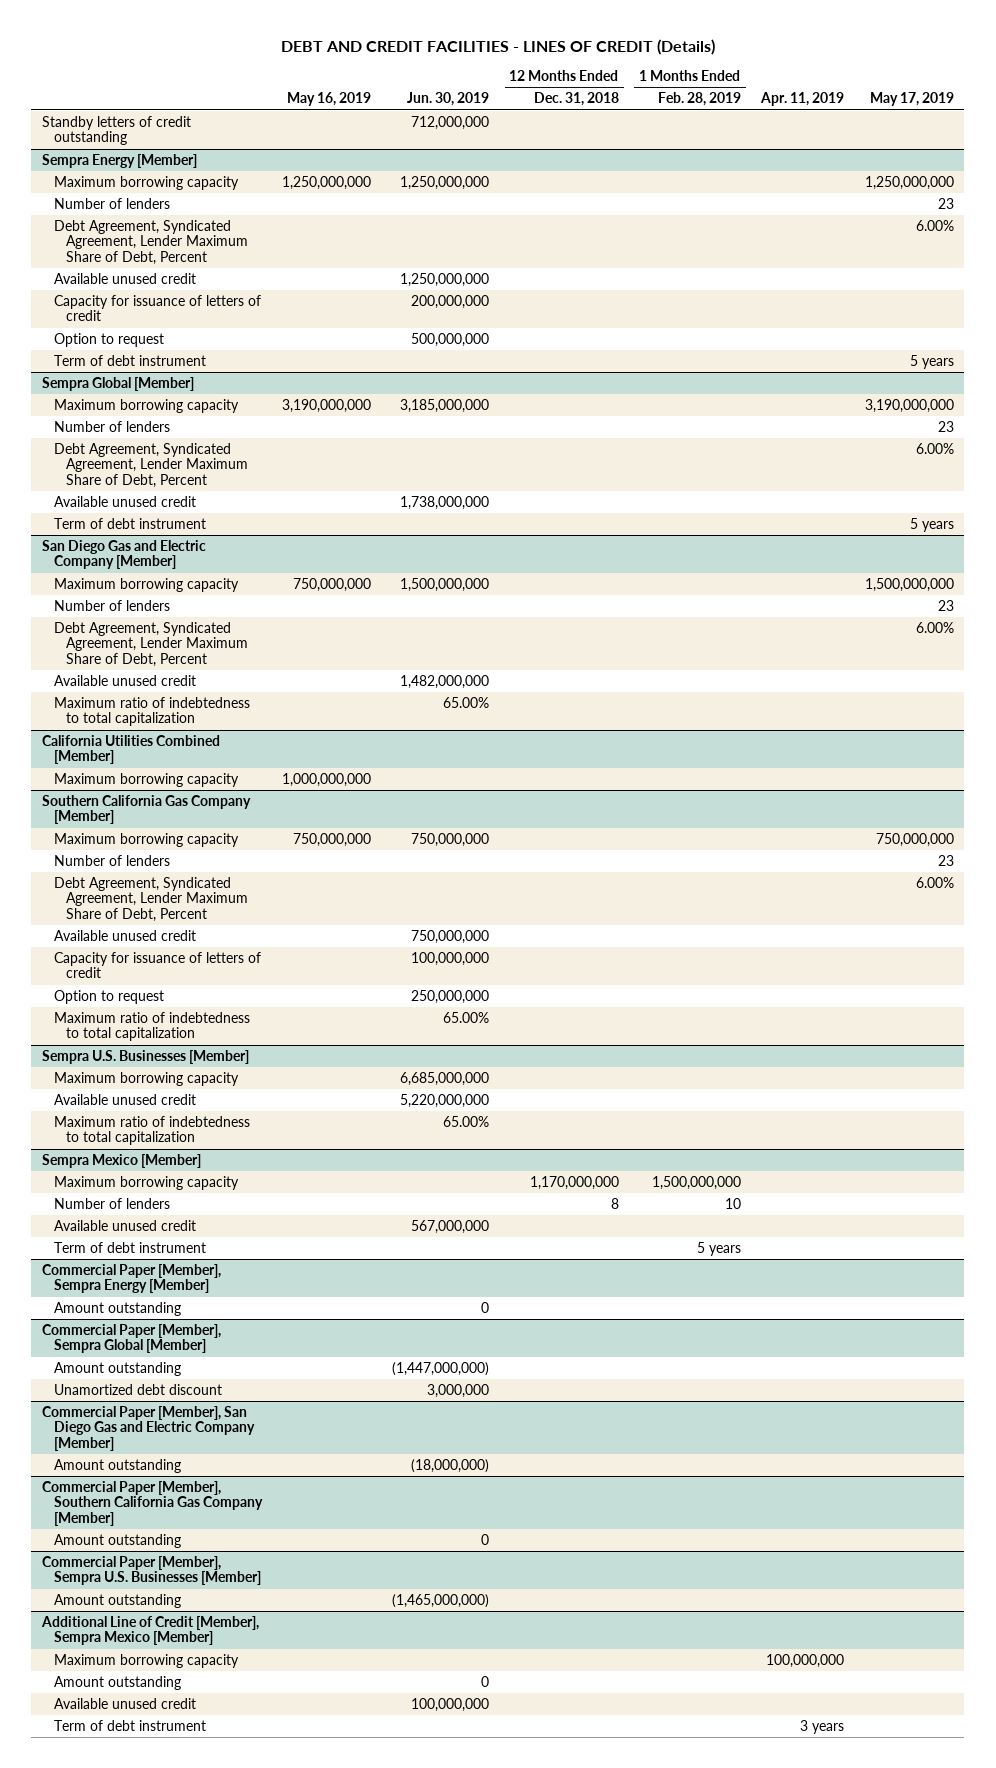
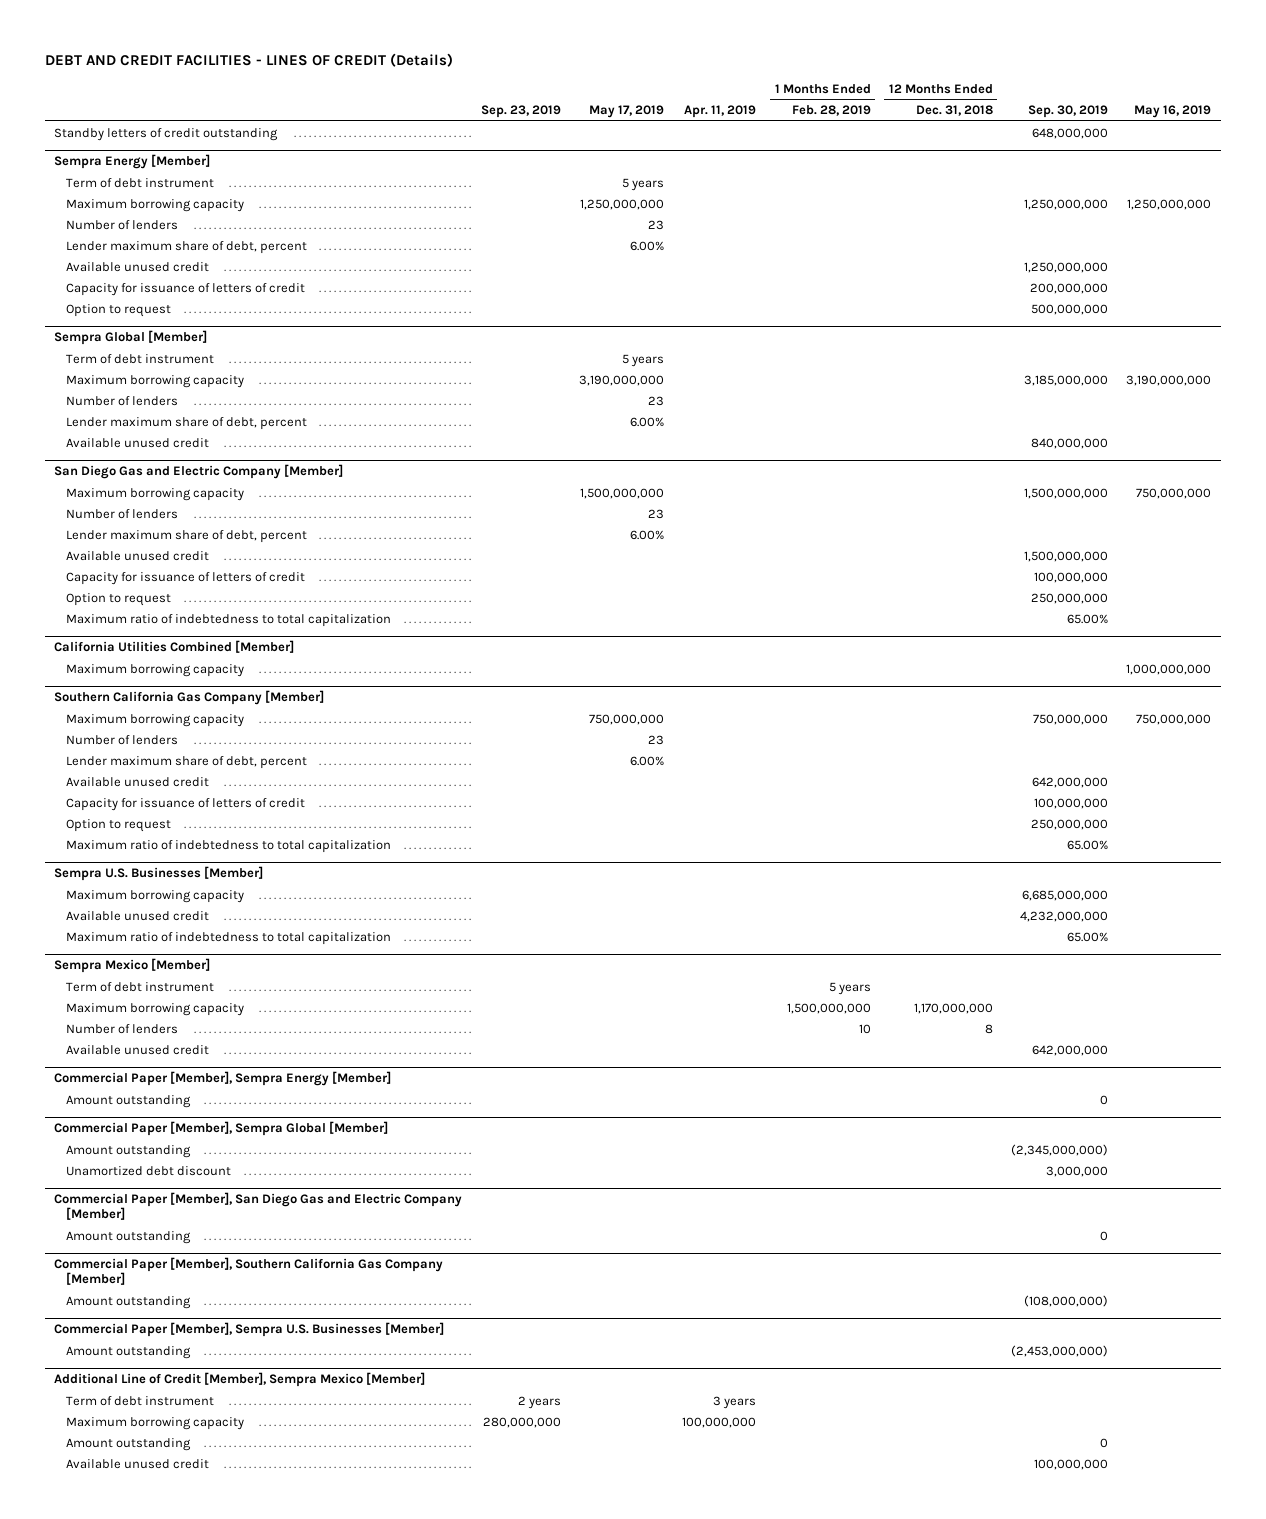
[407,92,490,107] Jun. 30, 2019 -> none
none -> [480,105,561,119] Sep. 23, 2019
none -> [1028,105,1109,119] Sep. 30, 2019
[53,354,206,366] Term of debt instrument -> [65,177,214,188] Term of debt instrument
[53,219,248,265] Debt Agreement, Syndicated Agreement, Lender Maximum Share of Debt, Percent -> [65,240,307,254] Lender maximum share of debt, percent
[53,517,206,529] Term of debt instrument -> [65,353,214,364] Term of debt instrument
[53,442,248,488] Debt Agreement, Syndicated Agreement, Lender Maximum Share of Debt, Percent -> [65,416,307,430] Lender maximum share of debt, percent
[53,621,248,667] Debt Agreement, Syndicated Agreement, Lender Maximum Share of Debt, Percent -> [65,529,307,543] Lender maximum share of debt, percent
none -> [65,571,305,585] Capacity for issuance of letters of credit
none -> [65,592,171,606] Option to request
[53,876,248,922] Debt Agreement, Syndicated Agreement, Lender Maximum Share of Debt, Percent -> [65,755,307,769] Lender maximum share of debt, percent
[53,1241,206,1253] Term of debt instrument -> [65,981,214,992] Term of debt instrument
[53,1719,206,1731] Term of debt instrument -> [65,1395,214,1406] Term of debt instrument

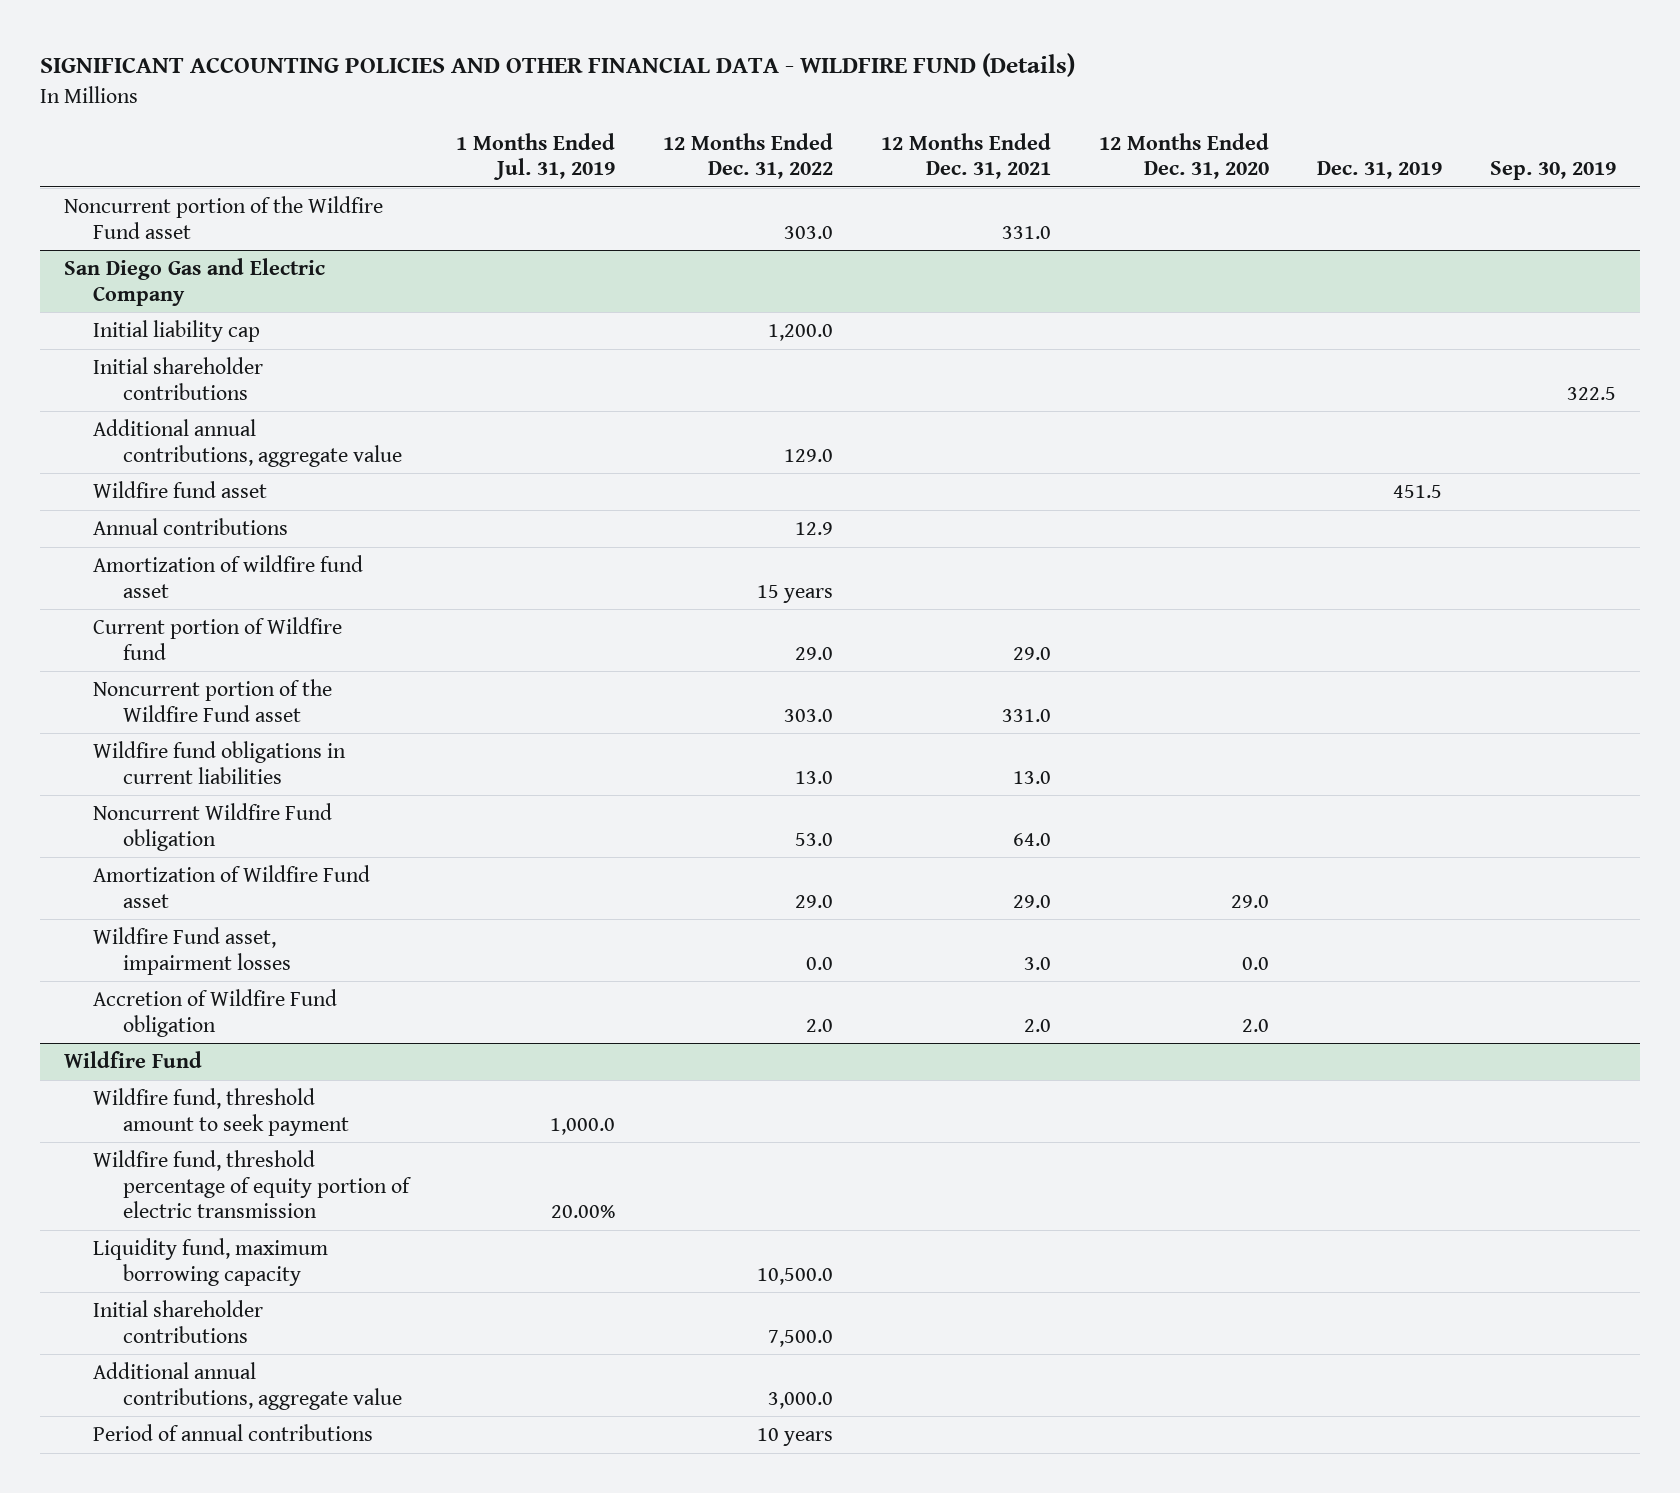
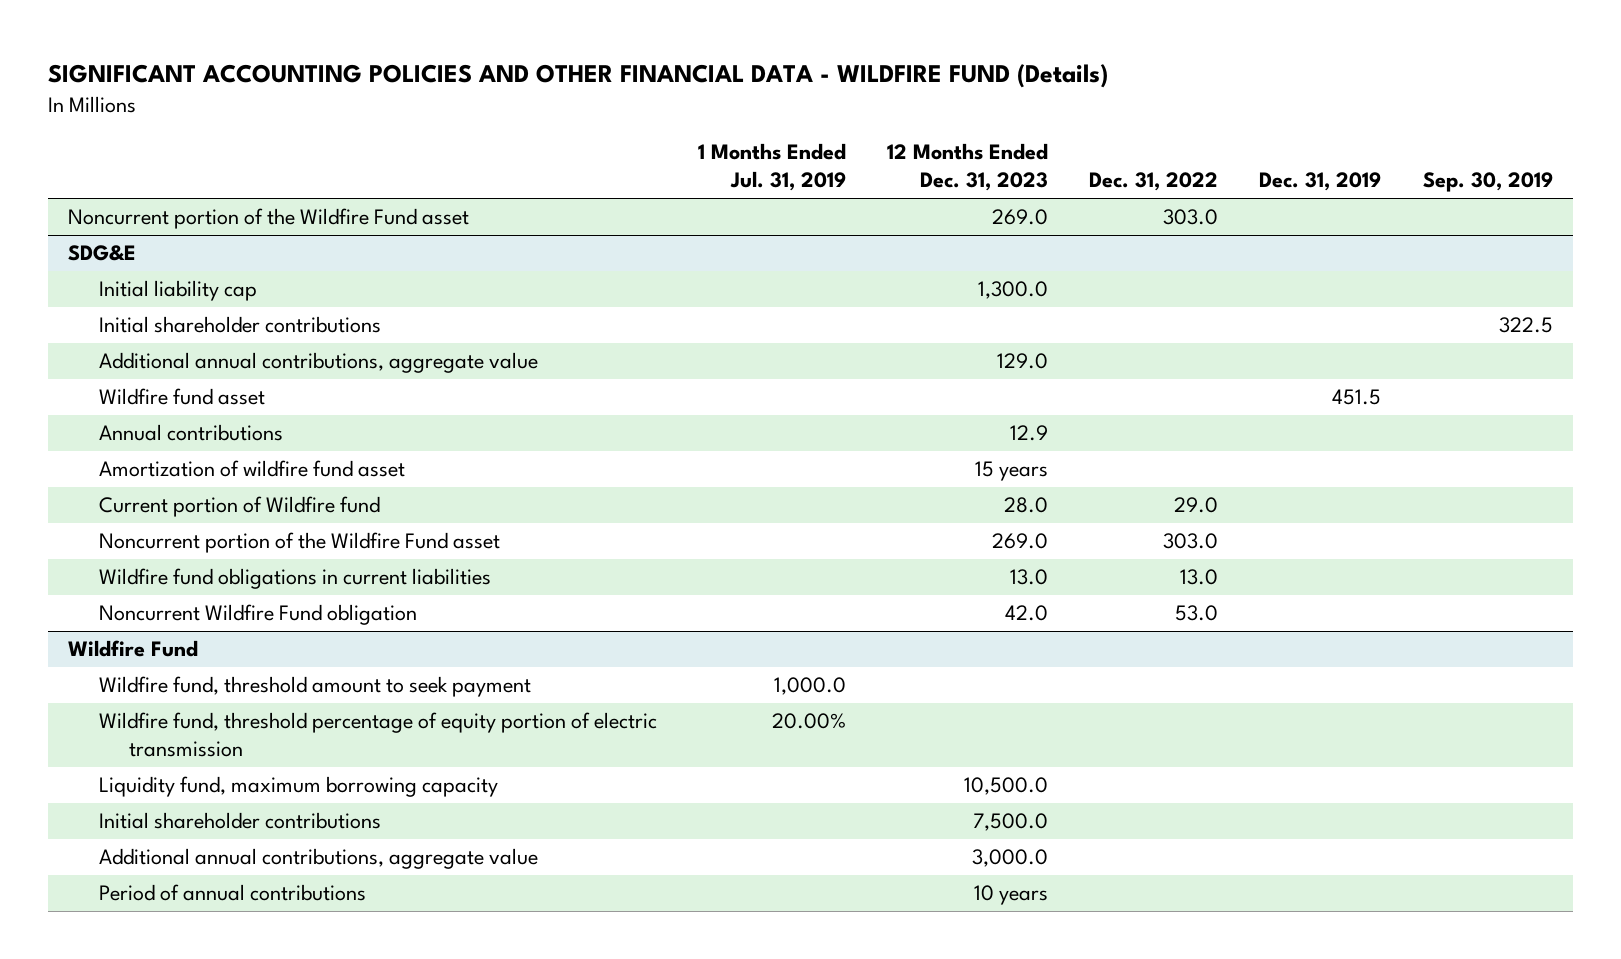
[663,132,834,180] 12 Months Ended Dec. 31, 2022 -> none
[881,132,1052,180] 12 Months Ended Dec. 31, 2021 -> none
[1099,132,1270,180] 12 Months Ended Dec. 31, 2020 -> none
none -> [886,143,1048,192] 12 Months Ended Dec. 31, 2023
none -> [1089,172,1219,192] Dec. 31, 2022
[63,258,325,306] San Diego Gas and Electric Company -> [68,245,137,262] SDG&E
[93,865,371,908] Amortization of Wildfire Fund asset -> none
[93,927,291,975] Wildfire Fund asset, impairment losses -> none
[93,989,338,1037] Accretion of Wildfire Fund obligation -> none

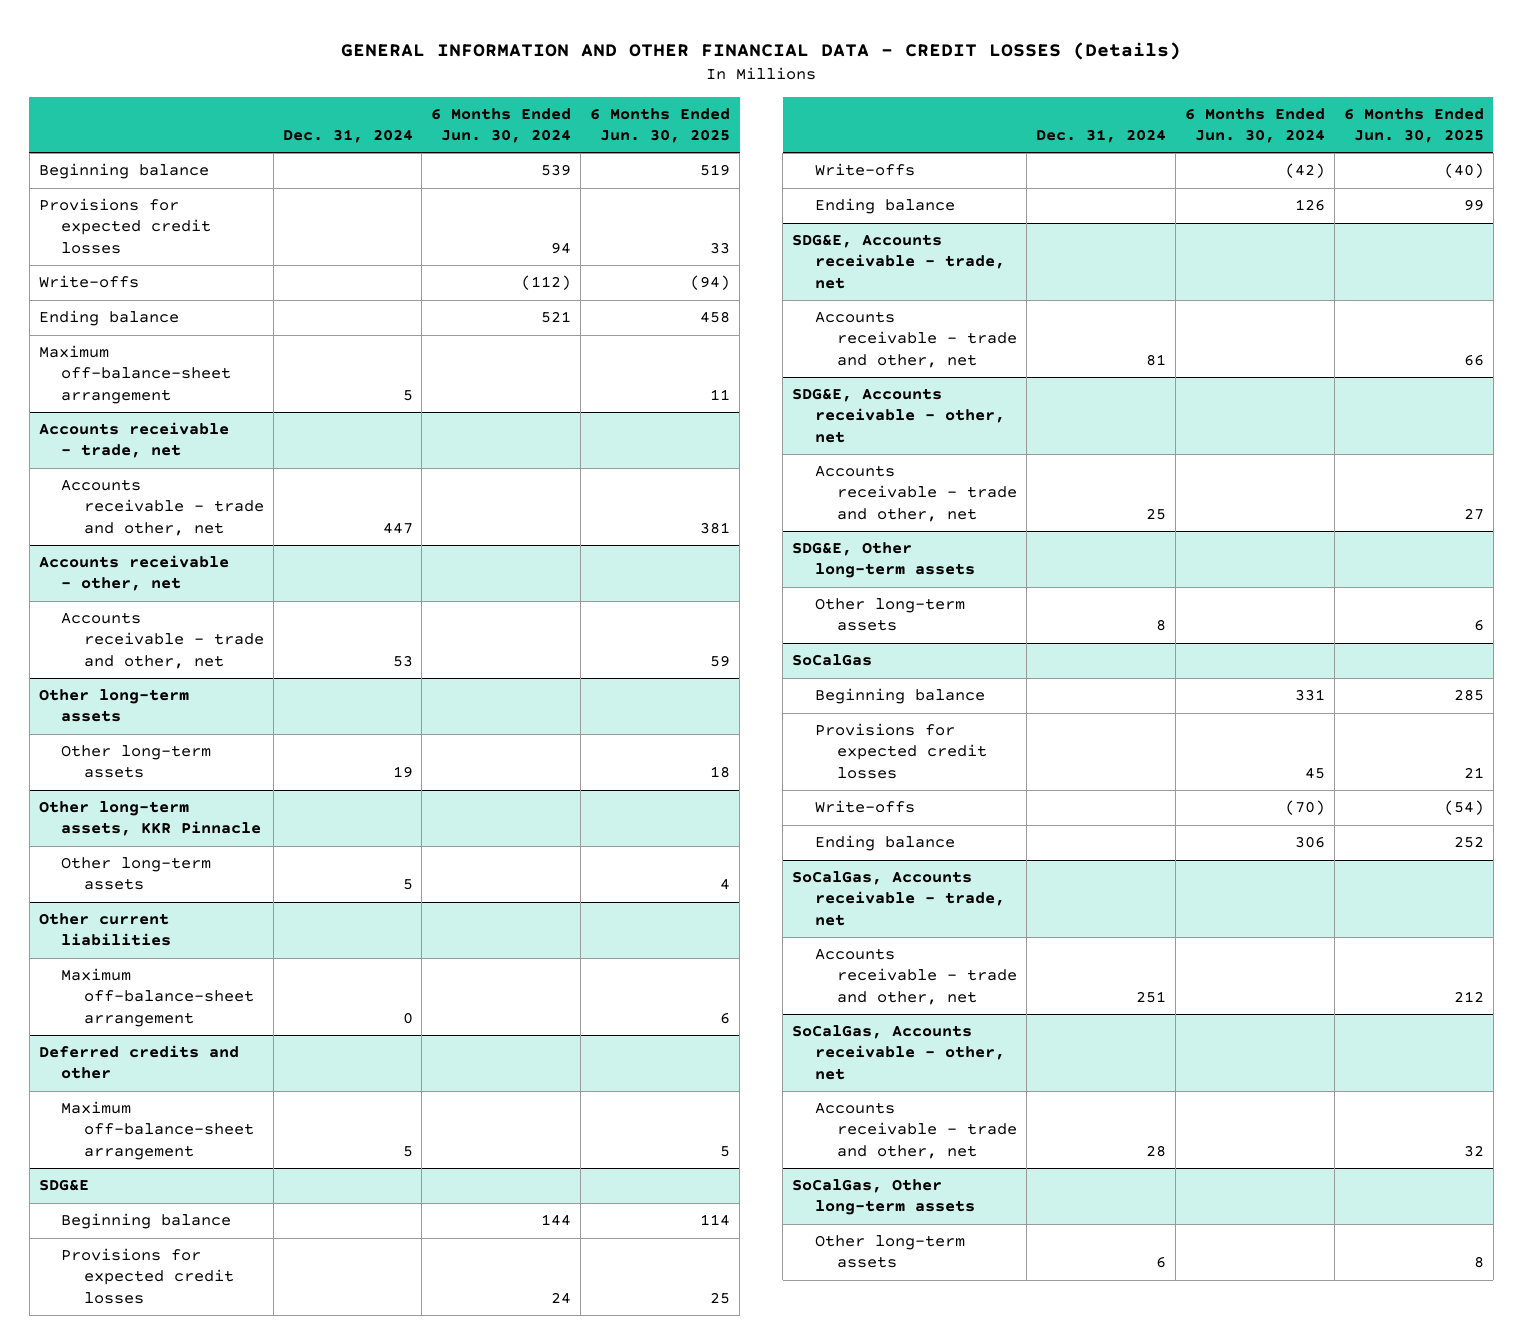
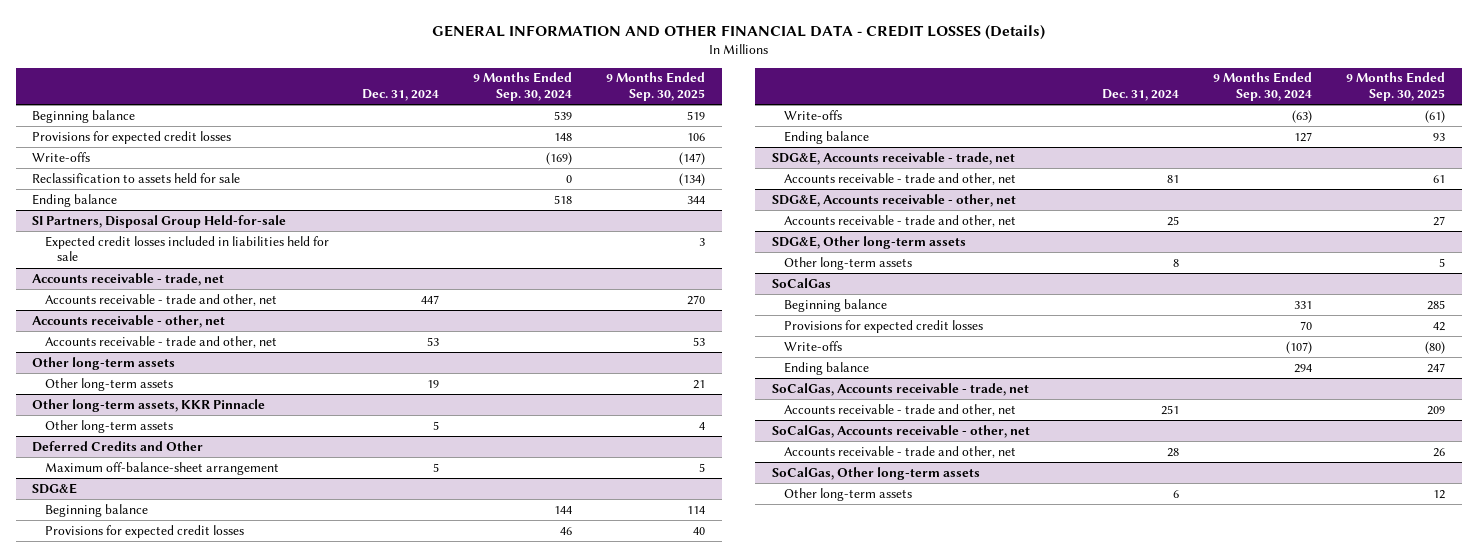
[431,107,572,144] 6 Months Ended Jun. 30, 2024 -> none
[590,107,731,144] 6 Months Ended Jun. 30, 2025 -> none
none -> [473,72,573,101] 9 Months Ended Sep. 30, 2024
none -> [605,72,705,101] 9 Months Ended Sep. 30, 2025
none -> [32,172,241,183] Reclassification to assets held for sale
[38,345,232,404] Maximum off-balance-sheet arrangement -> none
none -> [32,214,287,228] SI Partners, Disposal Group Held-for-sale
none -> [44,235,329,262] Expected credit losses included in liabilities held for sale
[38,913,172,947] Other current liabilities -> none
[61,968,254,1027] Maximum off-balance-sheet arrangement -> none
[38,1045,239,1080] Deferred credits and other -> [32,440,204,452] Deferred Credits and Other

